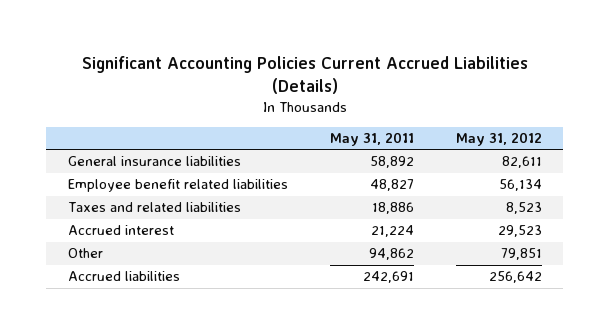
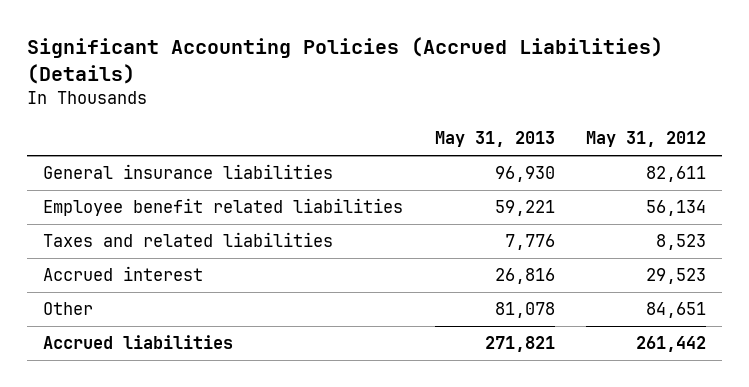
[81,56,528,95] Significant Accounting Policies Current Accrued Liabilities (Details) -> [27,36,664,84] Significant Accounting Policies (Accrued Liabilities) (Details)
[329,132,414,147] May 31, 2011 -> none
none -> [434,131,555,148] May 31, 2013
[500,248,542,261] 79,851 -> [646,302,707,319] 84,651
[488,271,542,284] 256,642 -> [636,336,707,353] 261,442

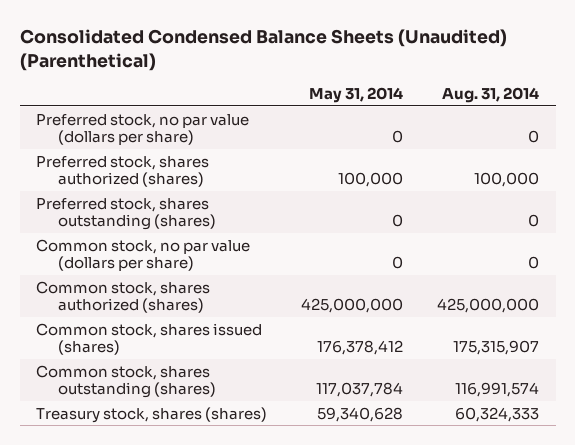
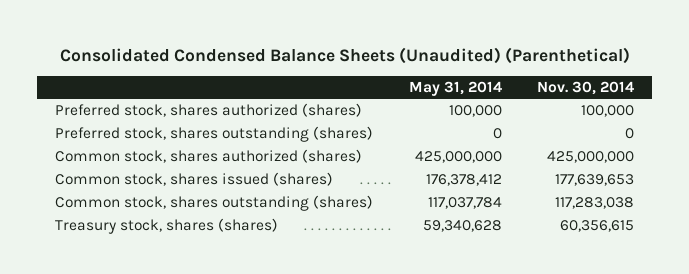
[441,87,539,104] Aug. 31, 2014 -> none
none -> [537,81,635,96] Nov. 30, 2014
[36,113,250,146] Preferred stock, no par value (dollars per share) -> none
[36,238,251,272] Common stock, no par value (dollars per share) -> none

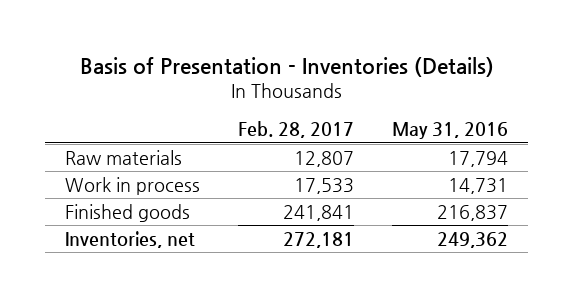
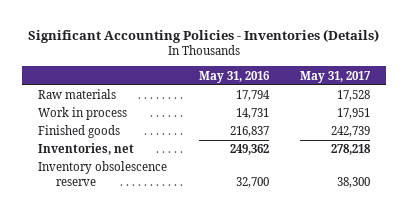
[79,57,494,78] Basis of Presentation - Inventories (Details) -> [28,28,380,43] Significant Accounting Policies - Inventories (Details)
[238,121,355,139] Feb. 28, 2017 -> none
none -> [300,70,372,83] May 31, 2017
none -> [38,161,168,186] Inventory obsolescence reserve

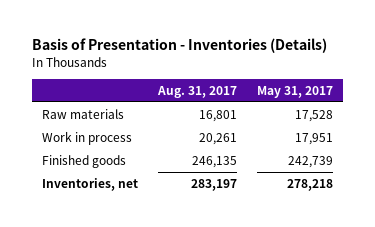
[28,28,380,43] Significant Accounting Policies - Inventories (Details) -> [31,38,327,54] Basis of Presentation - Inventories (Details)
[198,70,270,83] May 31, 2016 -> none
none -> [156,85,237,98] Aug. 31, 2017
[38,161,168,186] Inventory obsolescence reserve -> none

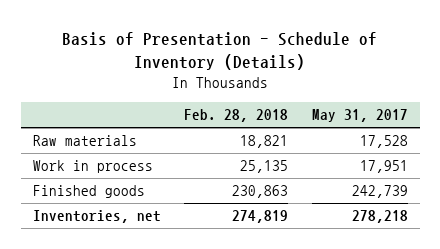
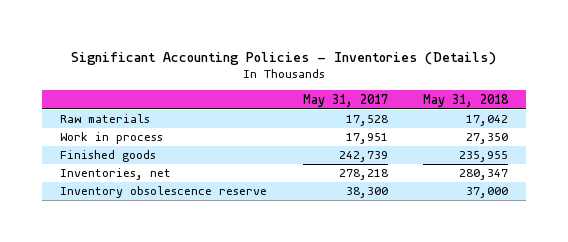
[62,31,378,70] Basis of Presentation - Schedule of Inventory (Details) -> [71,51,497,65] Significant Accounting Policies - Inventories (Details)
[184,109,289,123] Feb. 28, 2018 -> none
none -> [423,93,510,107] May 31, 2018
none -> [60,186,268,199] Inventory obsolescence reserve

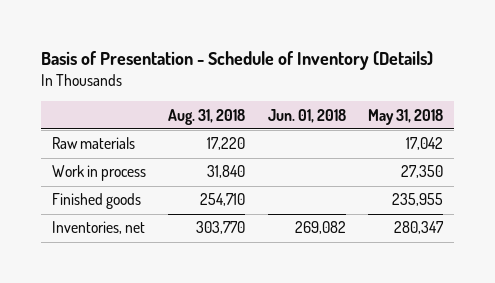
[71,51,497,65] Significant Accounting Policies - Inventories (Details) -> [40,50,433,70] Basis of Presentation - Schedule of Inventory (Details)
[302,93,388,107] May 31, 2017 -> none
none -> [168,108,246,125] Aug. 31, 2018
none -> [267,108,346,123] Jun. 01, 2018
[60,186,268,199] Inventory obsolescence reserve -> none

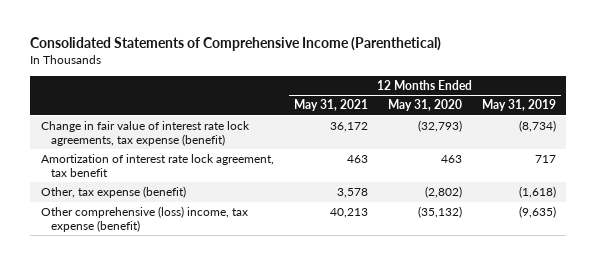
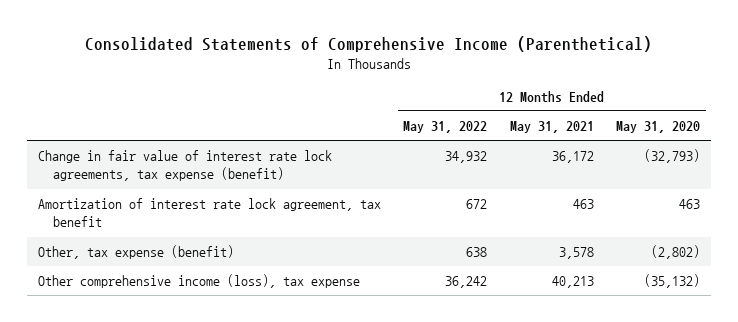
[482,99,557,112] May 31, 2019 -> none
none -> [403,121,488,134] May 31, 2022
[40,205,248,232] Other comprehensive (loss) income, tax expense (benefit) -> [37,274,360,289] Other comprehensive income (loss), tax expense

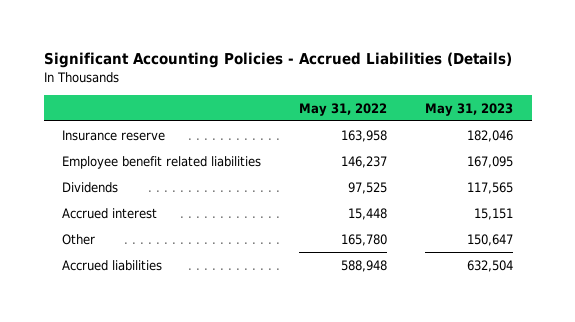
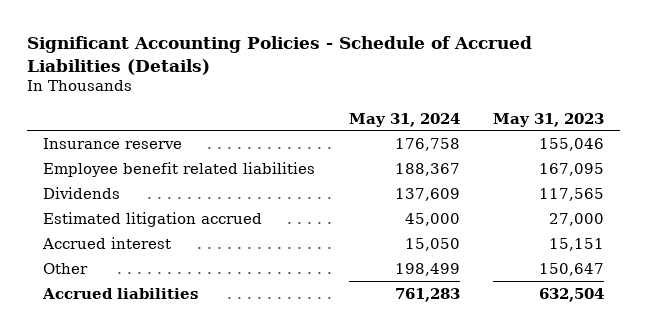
[43,52,512,69] Significant Accounting Policies - Accrued Liabilities (Details) -> [26,36,532,75] Significant Accounting Policies - Schedule of Accrued Liabilities (Details)
[299,102,388,116] May 31, 2022 -> none
none -> [348,112,460,127] May 31, 2024
[466,129,513,142] 182,046 -> [538,137,604,151] 155,046
none -> [43,211,263,227] Estimated litigation accrued

